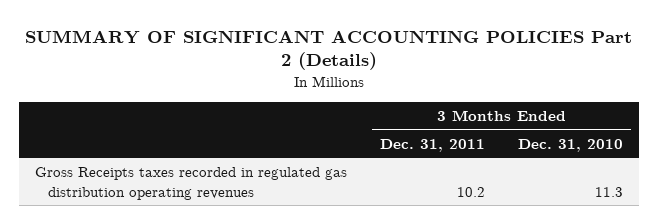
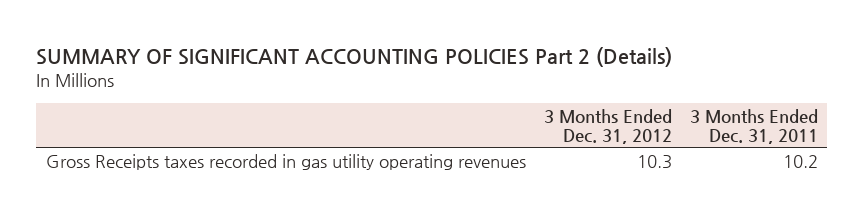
[518,138,624,152] Dec. 31, 2010 -> none
none -> [543,108,672,145] 3 Months Ended Dec. 31, 2012
[35,166,348,200] Gross Receipts taxes recorded in regulated gas distribution operating revenues -> [45,154,526,171] Gross Receipts taxes recorded in gas utility operating revenues

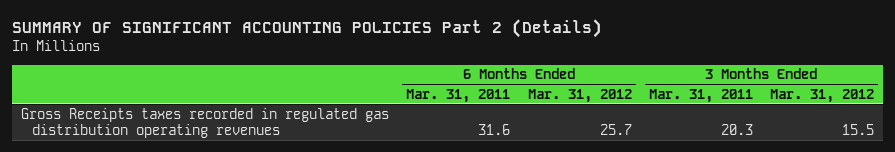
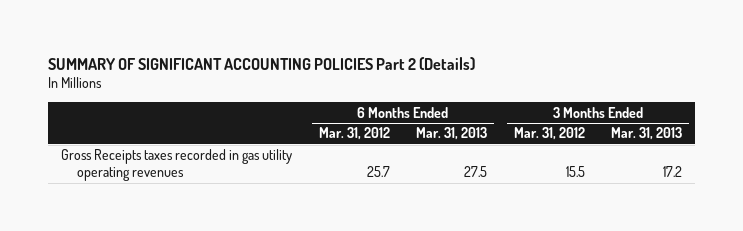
[406,88,511,103] Mar. 31, 2011 -> none
[648,88,753,103] Mar. 31, 2011 -> none
none -> [416,127,488,141] Mar. 31, 2013
none -> [611,127,683,141] Mar. 31, 2013
[21,108,390,139] Gross Receipts taxes recorded in regulated gas distribution operating revenues -> [61,149,293,182] Gross Receipts taxes recorded in gas utility operating revenues

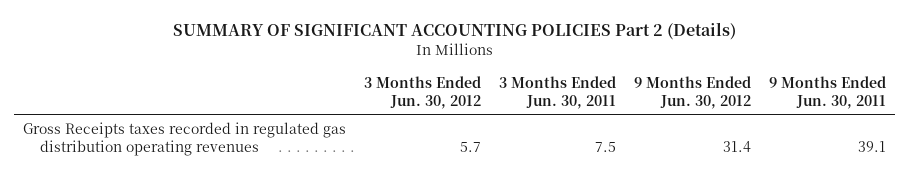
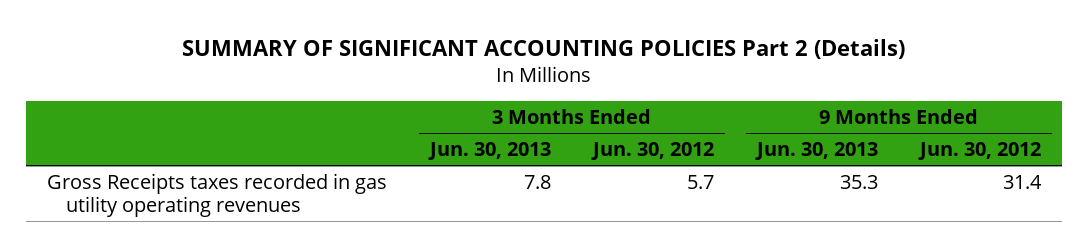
[499,75,617,109] 3 Months Ended Jun. 30, 2011 -> none
[769,75,887,109] 9 Months Ended Jun. 30, 2011 -> none
none -> [427,142,551,161] Jun. 30, 2013
none -> [754,142,878,161] Jun. 30, 2013
[23,121,347,156] Gross Receipts taxes recorded in regulated gas distribution operating revenues -> [47,172,388,217] Gross Receipts taxes recorded in gas utility operating revenues

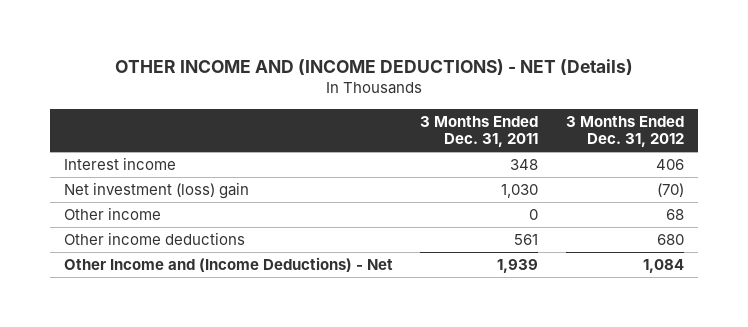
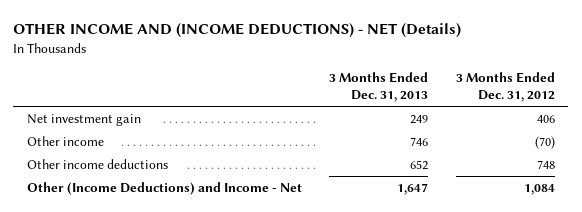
[420,115,539,148] 3 Months Ended Dec. 31, 2011 -> none
none -> [329,72,429,103] 3 Months Ended Dec. 31, 2013
[63,157,176,171] Interest income -> none
[63,182,249,200] Net investment (loss) gain -> [27,114,142,127] Net investment gain
[657,183,685,198] (70) -> [536,115,555,124] 406
[666,209,685,221] 68 -> [534,136,555,150] (70)
[657,234,685,246] 680 -> [536,160,555,170] 748
[63,257,393,273] Other Income and (Income Deductions) - Net -> [27,182,303,196] Other (Income Deductions) and Income - Net

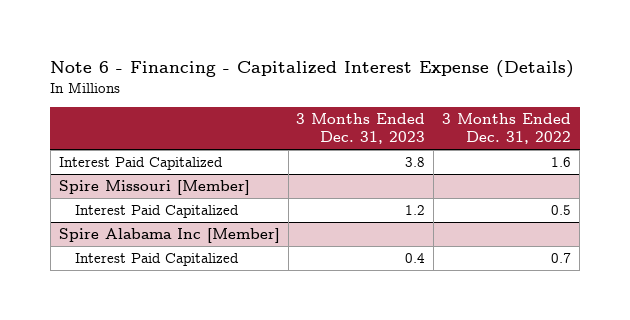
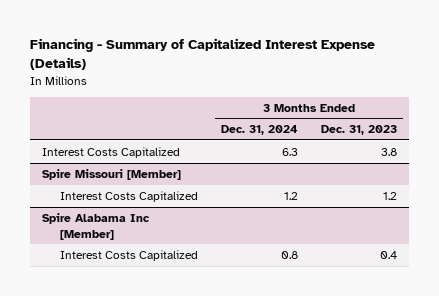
[50,59,575,78] Note 6 - Financing - Capitalized Interest Expense (Details) -> [30,38,376,71] Financing - Summary of Capitalized Interest Expense (Details)
[442,113,572,145] 3 Months Ended Dec. 31, 2022 -> none
none -> [221,125,299,136] Dec. 31, 2024
[58,157,223,171] Interest Paid Capitalized -> [41,146,180,158] Interest Costs Capitalized
[75,205,240,219] Interest Paid Capitalized -> [59,190,198,202] Interest Costs Capitalized
[75,253,240,267] Interest Paid Capitalized -> [59,249,198,261] Interest Costs Capitalized

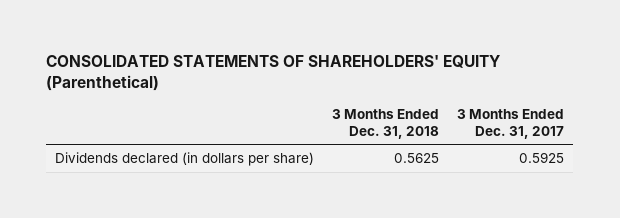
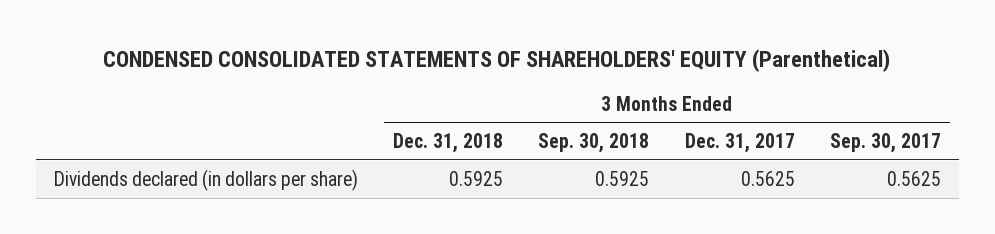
[46,54,501,91] CONSOLIDATED STATEMENTS OF SHAREHOLDERS' EQUITY (Parenthetical) -> [103,48,891,72] CONDENSED CONSOLIDATED STATEMENTS OF SHAREHOLDERS' EQUITY (Parenthetical)
none -> [538,133,650,154] Sep. 30, 2018
none -> [829,133,941,154] Sep. 30, 2017
[394,153,440,164] 0.5625 -> [449,171,504,187] 0.5925
[519,152,565,164] 0.5925 -> [740,171,795,187] 0.5625

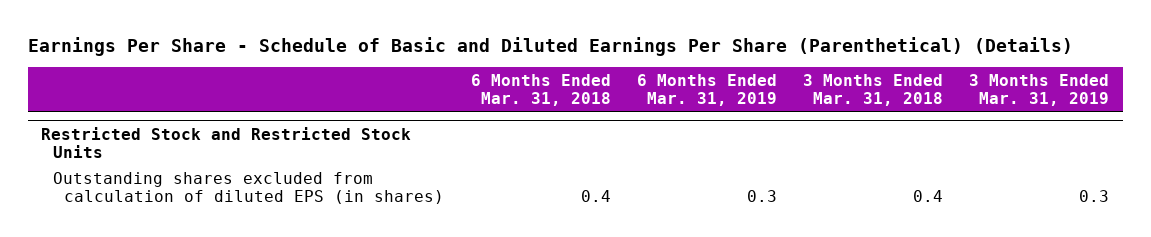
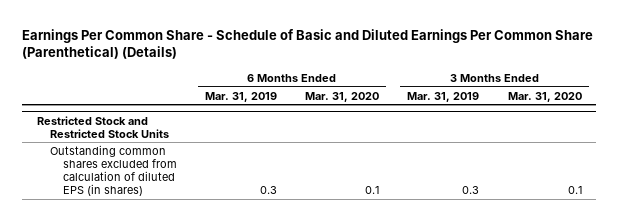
[28,36,1074,56] Earnings Per Share - Schedule of Basic and Diluted Earnings Per Share (Parenthetical) (Details) -> [22,28,594,60] Earnings Per Common Share - Schedule of Basic and Diluted Earnings Per Common Share (Parenthetical) (Details)
[470,73,611,106] 6 Months Ended Mar. 31, 2018 -> none
[803,73,944,106] 3 Months Ended Mar. 31, 2018 -> none
none -> [305,91,380,102] Mar. 31, 2020
none -> [507,91,582,102] Mar. 31, 2020
[52,171,445,204] Outstanding shares excluded from calculation of diluted EPS (in shares) -> [49,145,177,196] Outstanding common shares excluded from calculation of diluted EPS (in shares)

